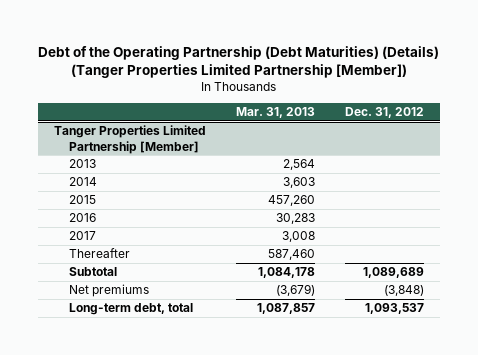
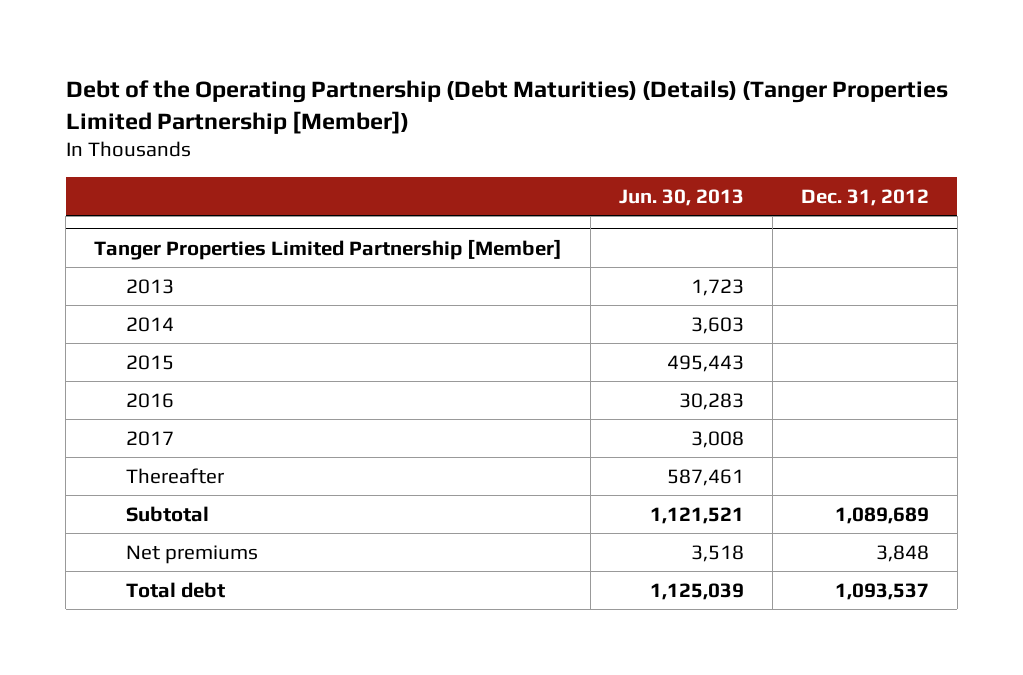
[236,107,316,119] Mar. 31, 2013 -> none
none -> [618,188,744,206] Jun. 30, 2013
[384,285,425,297] (3,848) -> [875,544,929,562] 3,848
[68,303,193,316] Long-term debt, total -> [125,581,225,598] Total debt

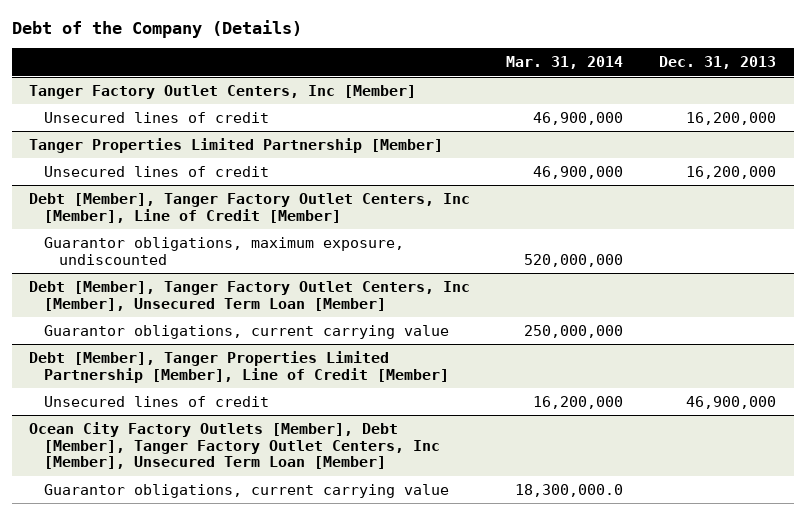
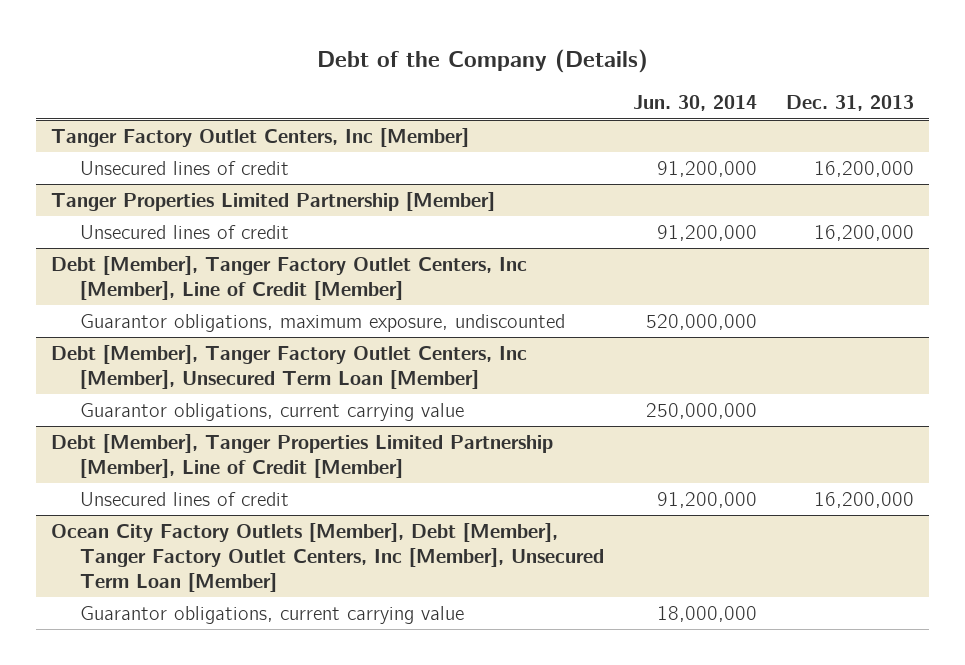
[506,56,624,70] Mar. 31, 2014 -> none
none -> [632,95,757,112] Jun. 30, 2014
[685,395,776,409] 46,900,000 -> [814,491,915,508] 16,200,000

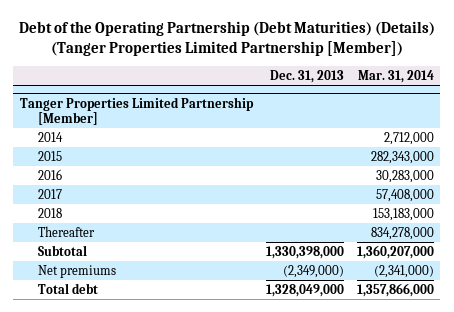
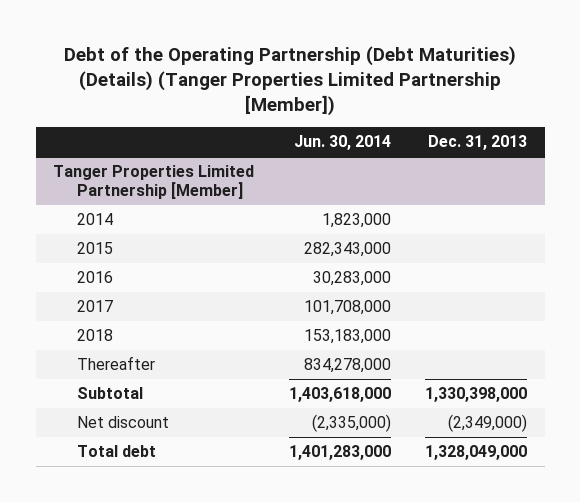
[357,70,434,84] Mar. 31, 2014 -> none
none -> [293,135,391,151] Jun. 30, 2014
[38,264,117,278] Net premiums -> [77,416,170,429] Net discount

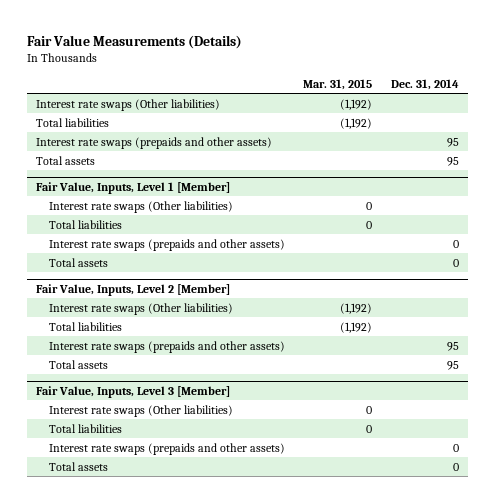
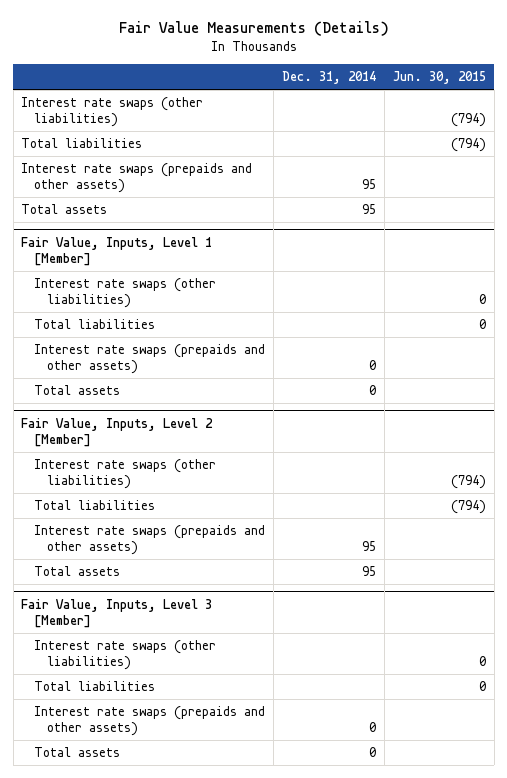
[303,78,373,90] Mar. 31, 2015 -> none
none -> [392,71,486,85] Jun. 30, 2015
[36,98,221,111] Interest rate swaps (Other liabilities) -> [21,97,204,127] Interest rate swaps (other liabilities)
[49,200,234,213] Interest rate swaps (Other liabilities) -> [34,278,217,308] Interest rate swaps (other liabilities)
[49,302,234,315] Interest rate swaps (Other liabilities) -> [34,459,217,489] Interest rate swaps (other liabilities)
[49,404,234,417] Interest rate swaps (Other liabilities) -> [34,640,217,670] Interest rate swaps (other liabilities)

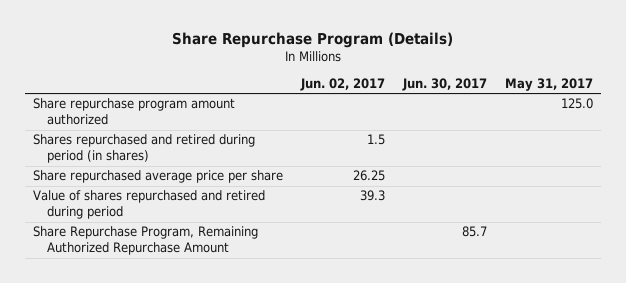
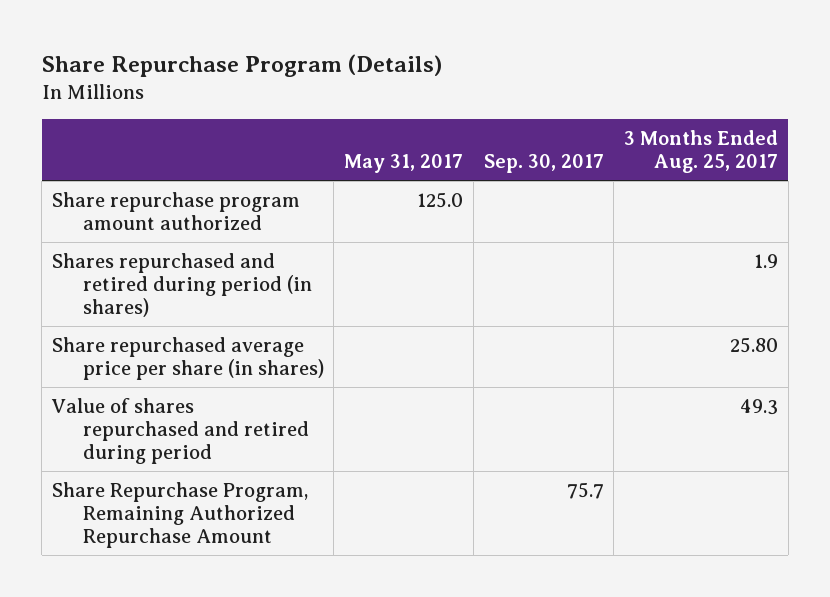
[300,77,386,91] Jun. 02, 2017 -> none
[401,77,487,91] Jun. 30, 2017 -> none
none -> [483,153,604,173] Sep. 30, 2017
none -> [624,129,779,173] 3 Months Ended Aug. 25, 2017
[33,170,284,184] Share repurchased average price per share -> [51,336,324,381] Share repurchased average price per share (in shares)

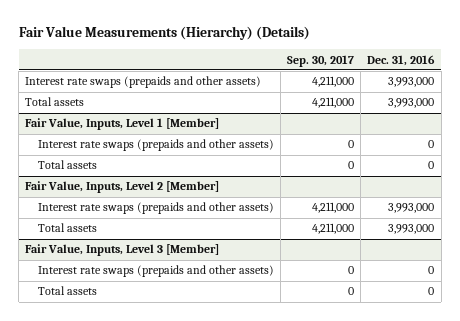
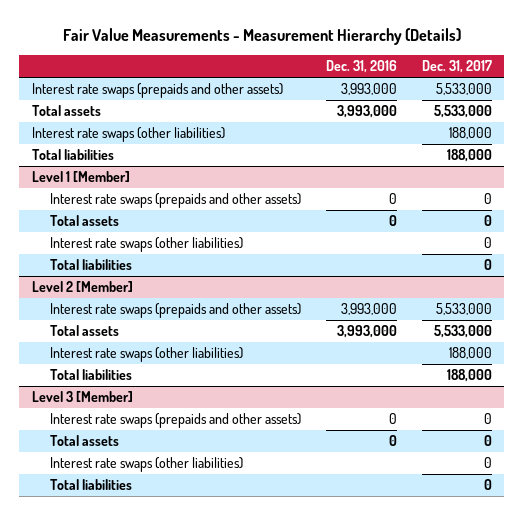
[18,26,310,41] Fair Value Measurements (Hierarchy) (Details) -> [62,28,461,46] Fair Value Measurements - Measurement Hierarchy (Details)
[286,54,354,67] Sep. 30, 2017 -> none
none -> [421,60,492,74] Dec. 31, 2017
none -> [31,127,225,143] Interest rate swaps (other liabilities)
none -> [31,149,114,161] Total liabilities
[25,118,220,131] Fair Value, Inputs, Level 1 [Member] -> [31,171,130,183] Level 1 [Member]
none -> [50,237,244,253] Interest rate swaps (other liabilities)
none -> [50,259,133,271] Total liabilities
[25,181,220,194] Fair Value, Inputs, Level 2 [Member] -> [31,281,133,293] Level 2 [Member]
none -> [50,347,244,363] Interest rate swaps (other liabilities)
none -> [50,369,133,381] Total liabilities
[25,244,220,257] Fair Value, Inputs, Level 3 [Member] -> [31,391,133,403] Level 3 [Member]
none -> [50,457,244,473] Interest rate swaps (other liabilities)
none -> [50,479,133,491] Total liabilities

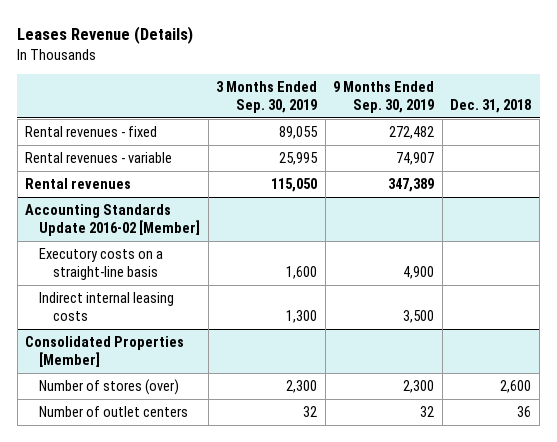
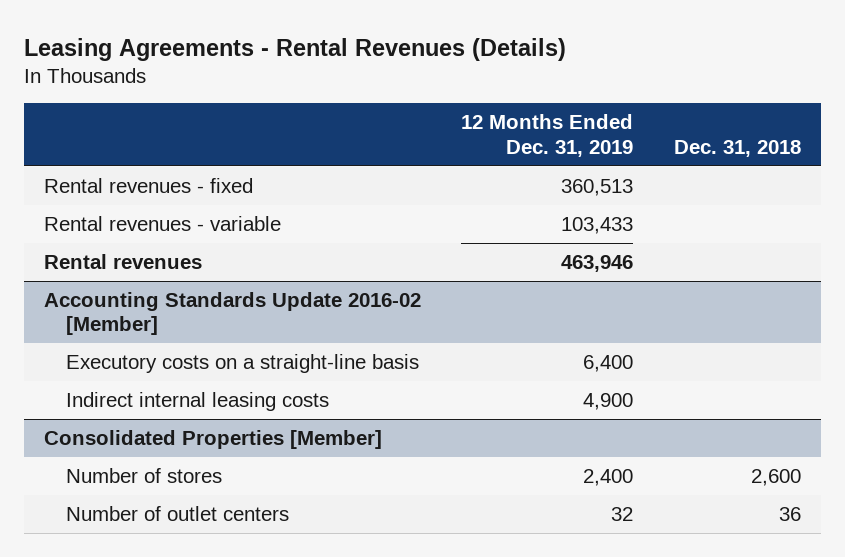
[17,25,194,44] Leases Revenue (Details) -> [23,37,566,61] Leasing Agreements - Rental Revenues (Details)
[216,81,318,114] 3 Months Ended Sep. 30, 2019 -> none
[333,81,435,114] 9 Months Ended Sep. 30, 2019 -> none
none -> [461,114,634,157] 12 Months Ended Dec. 31, 2019
[39,378,180,395] Number of stores (over) -> [65,468,222,484] Number of stores

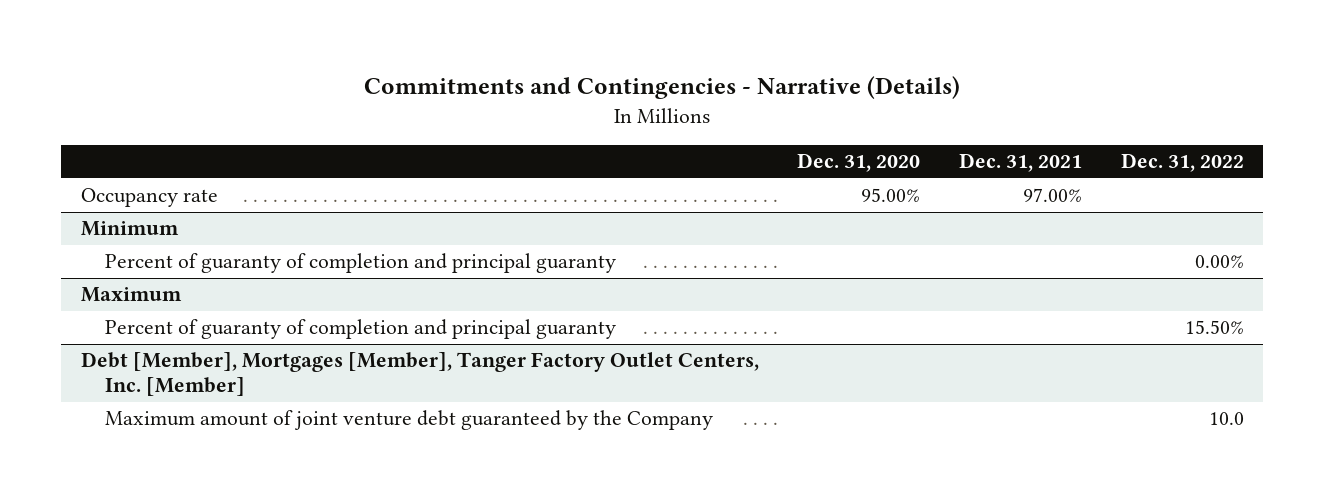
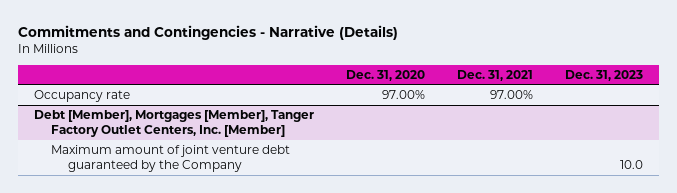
[1120,153,1244,173] Dec. 31, 2022 -> none
none -> [564,69,643,81] Dec. 31, 2023
[80,221,179,237] Minimum -> none
[105,253,617,274] Percent of guaranty of completion and principal guaranty -> none
[80,287,182,303] Maximum -> none
[105,319,617,340] Percent of guaranty of completion and principal guaranty -> none
[861,188,921,203] 95.00% -> [382,90,426,100] 97.00%

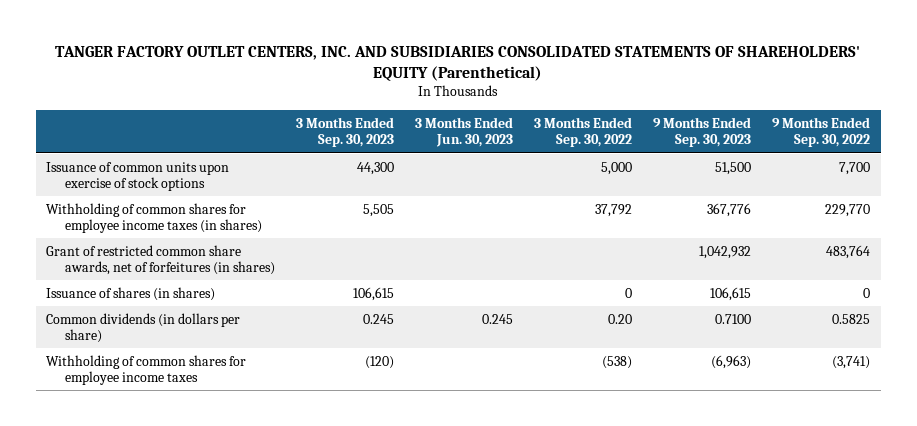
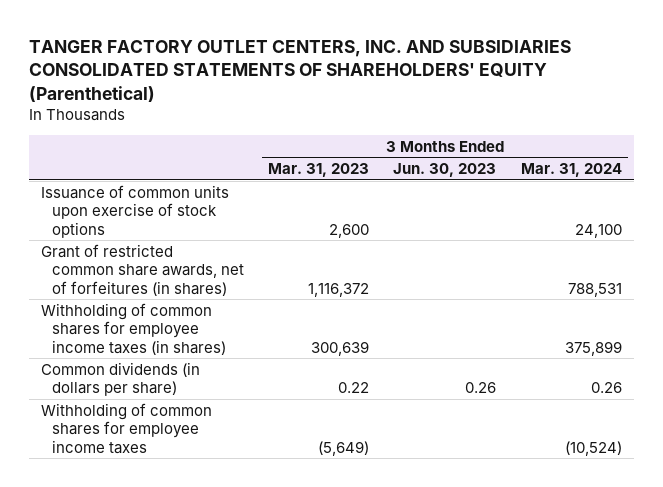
[295,116,394,148] 3 Months Ended Sep. 30, 2023 -> none
[534,116,633,148] 3 Months Ended Sep. 30, 2022 -> none
[653,116,752,148] 9 Months Ended Sep. 30, 2023 -> none
[772,116,871,148] 9 Months Ended Sep. 30, 2022 -> none
none -> [268,163,370,178] Mar. 31, 2023
none -> [520,163,622,178] Mar. 31, 2024
[46,286,216,301] Issuance of shares (in shares) -> none
[46,202,262,234] Withholding of common shares for employee income taxes (in shares) -> [41,302,226,355] Withholding of common shares for employee income taxes (in shares)
[482,313,514,324] 0.245 -> [465,382,497,394] 0.26

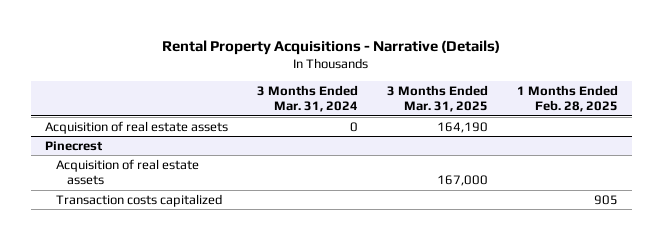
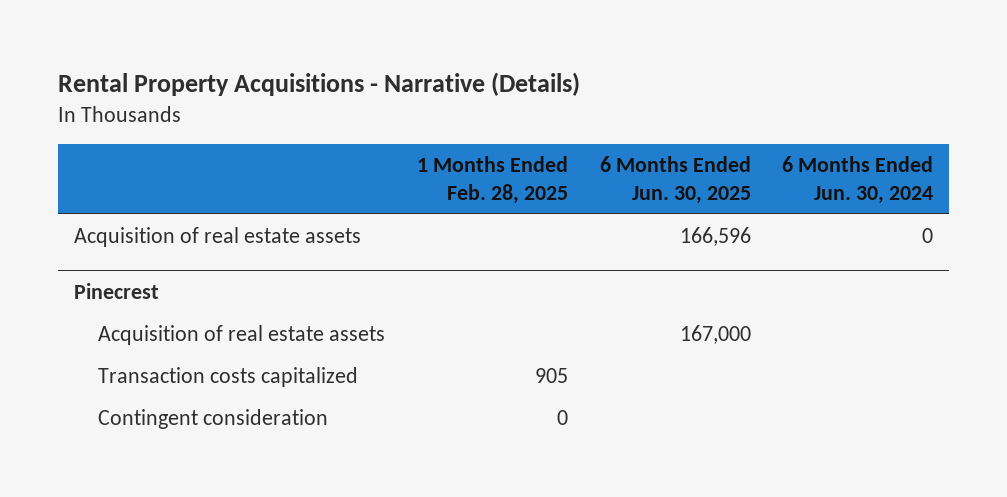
[256,84,358,113] 3 Months Ended Mar. 31, 2024 -> none
[386,84,488,113] 3 Months Ended Mar. 31, 2025 -> none
none -> [599,156,751,204] 6 Months Ended Jun. 30, 2025
none -> [782,156,934,204] 6 Months Ended Jun. 30, 2024
none -> [97,409,328,430] Contingent consideration

